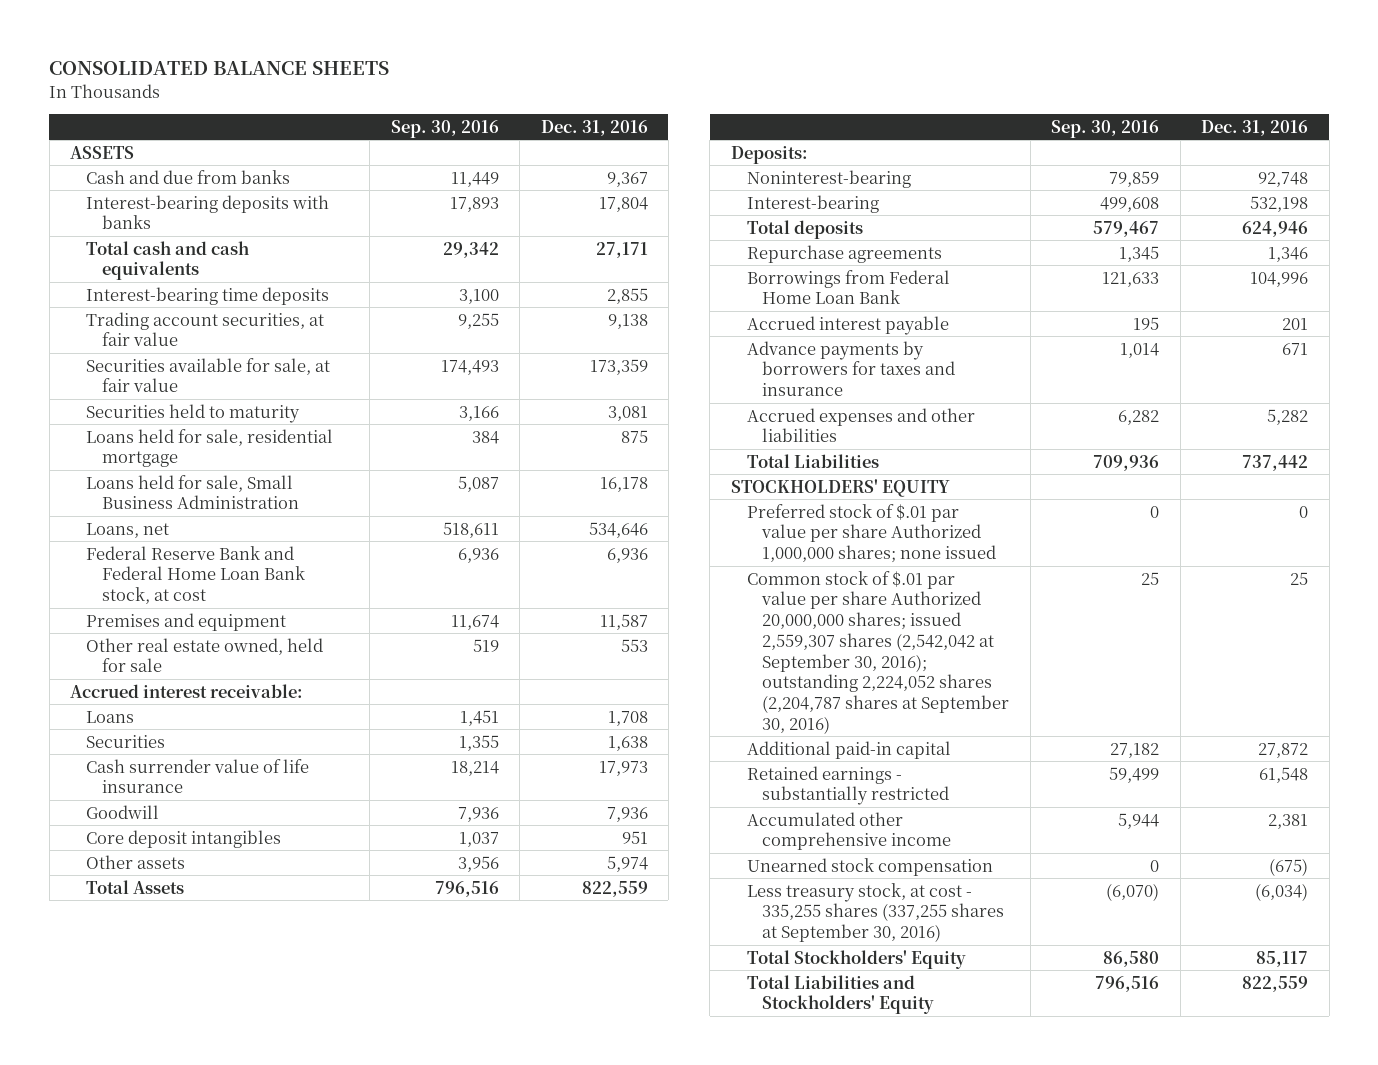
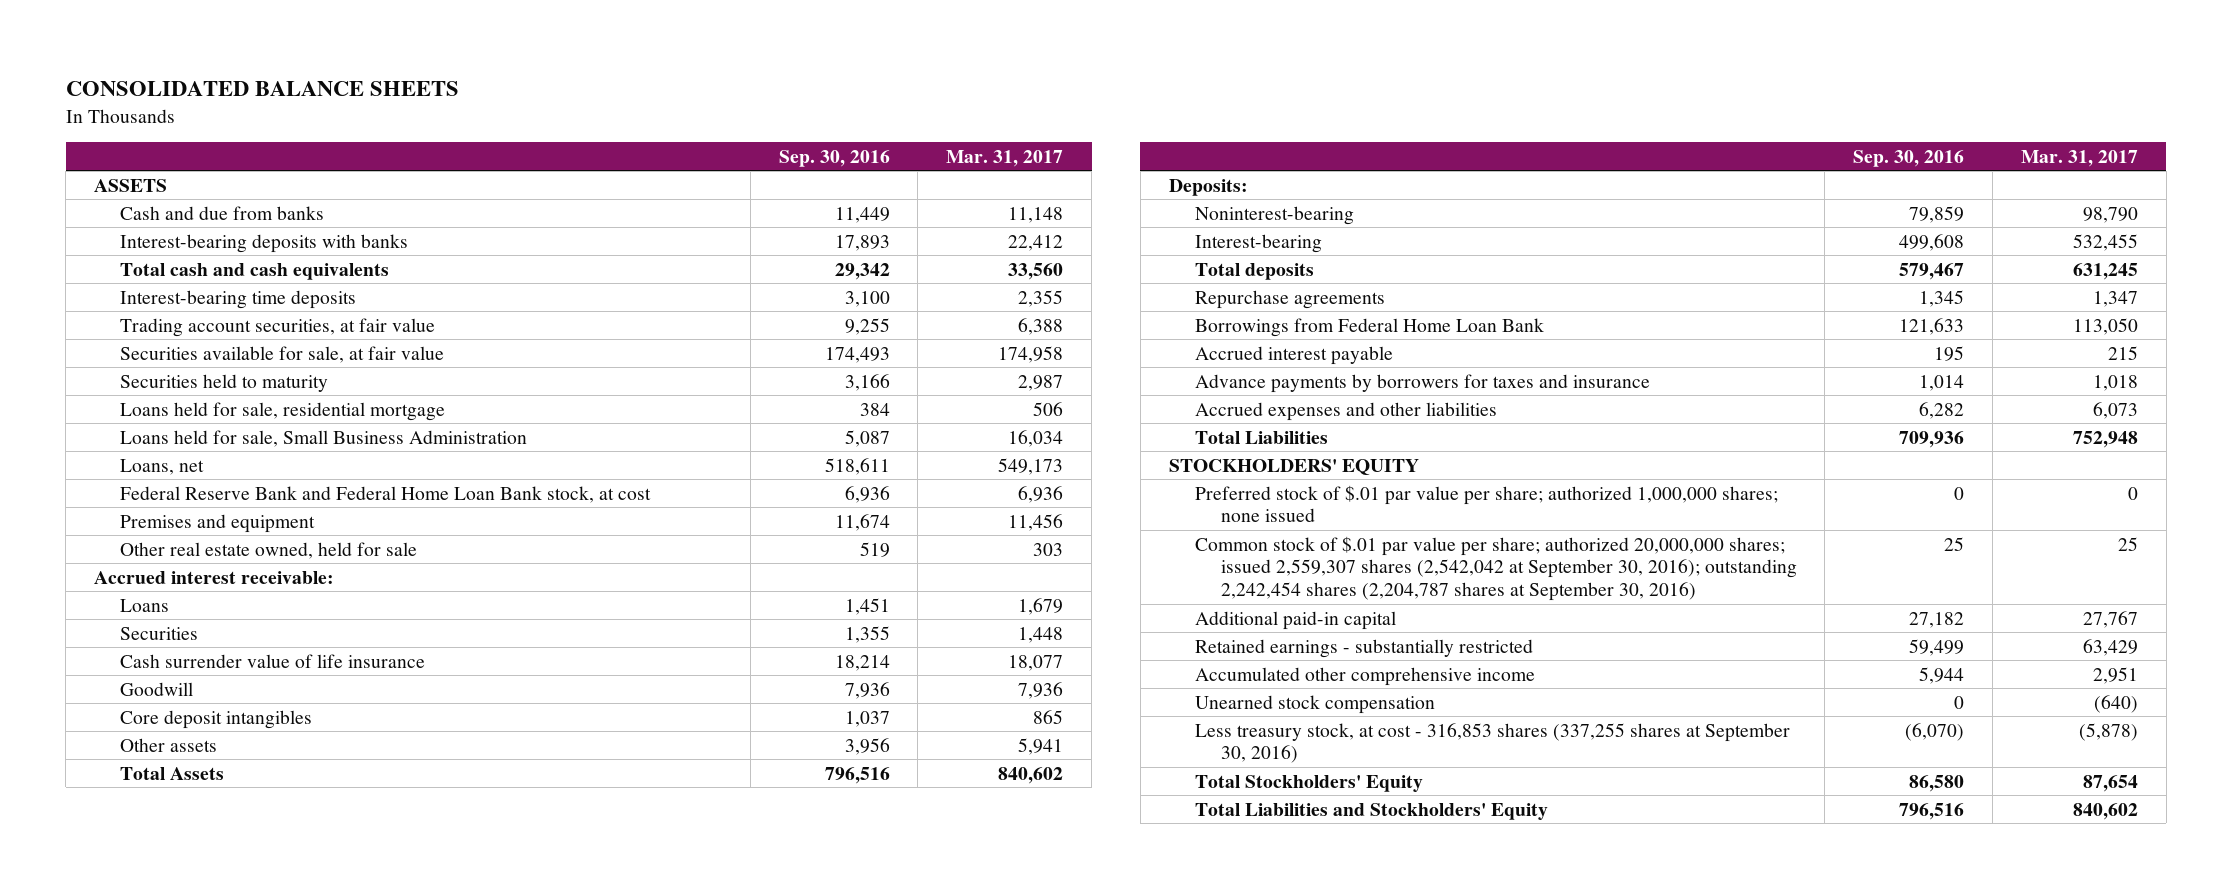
[540,119,648,136] Dec. 31, 2016 -> none
none -> [946,149,1064,167] Mar. 31, 2017
[746,503,997,564] Preferred stock of $.01 par value per share Authorized 1,000,000 shares; none issued -> [1194,484,1778,523] Preferred stock of $.01 par value per share; authorized 1,000,000 shares; none issued
[746,570,1010,734] Common stock of $.01 par value per share Authorized 20,000,000 shares; issued 2,559,307 shares (2,542,042 at September 30, 2016); outstanding 2,224,052 shares (2,204,787 shares at September 30, 2016) -> [1194,535,1797,601] Common stock of $.01 par value per share; authorized 20,000,000 shares; issued 2,559,307 shares (2,542,042 at September 30, 2016); outstanding 2,242,454 shares (2,204,787 shares at September 30, 2016)
[746,882,1005,943] Less treasury stock, at cost - 335,255 shares (337,255 shares at September 30, 2016) -> [1194,722,1790,764] Less treasury stock, at cost - 316,853 shares (337,255 shares at September 30, 2016)

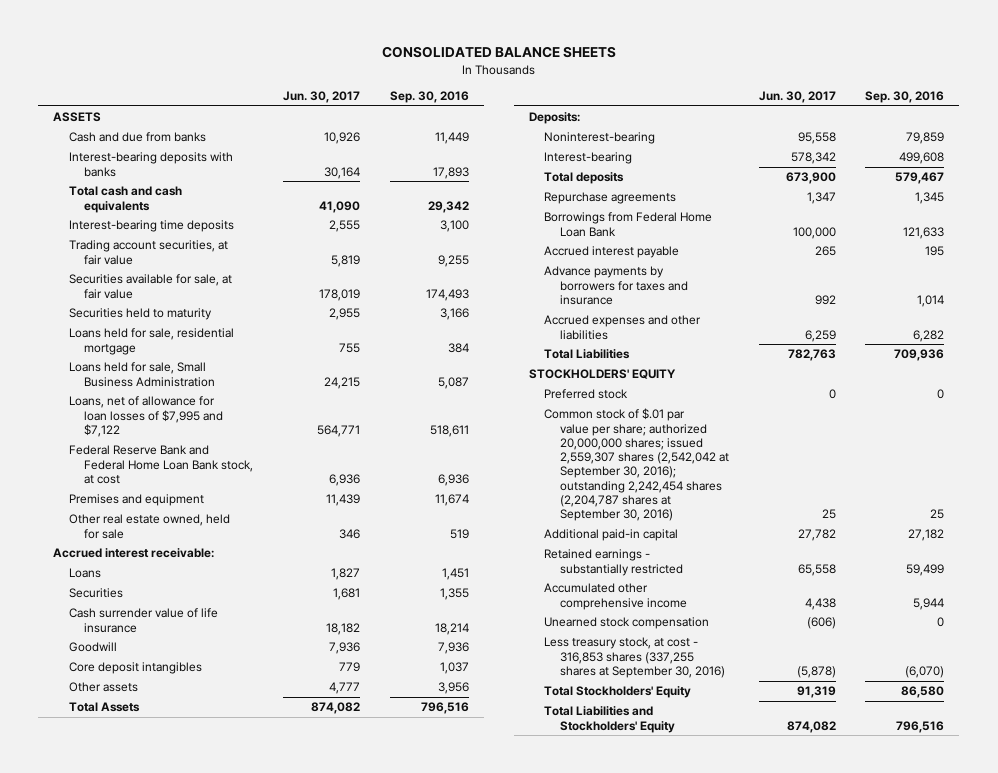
[946,149,1064,167] Mar. 31, 2017 -> none
none -> [282,91,360,104] Jun. 30, 2017
[120,458,205,475] Loans, net -> [68,396,224,437] Loans, net of allowance for loan losses of $7,995 and $7,122
[1194,484,1778,523] Preferred stock of $.01 par value per share; authorized 1,000,000 shares; none issued -> [544,389,629,400] Preferred stock

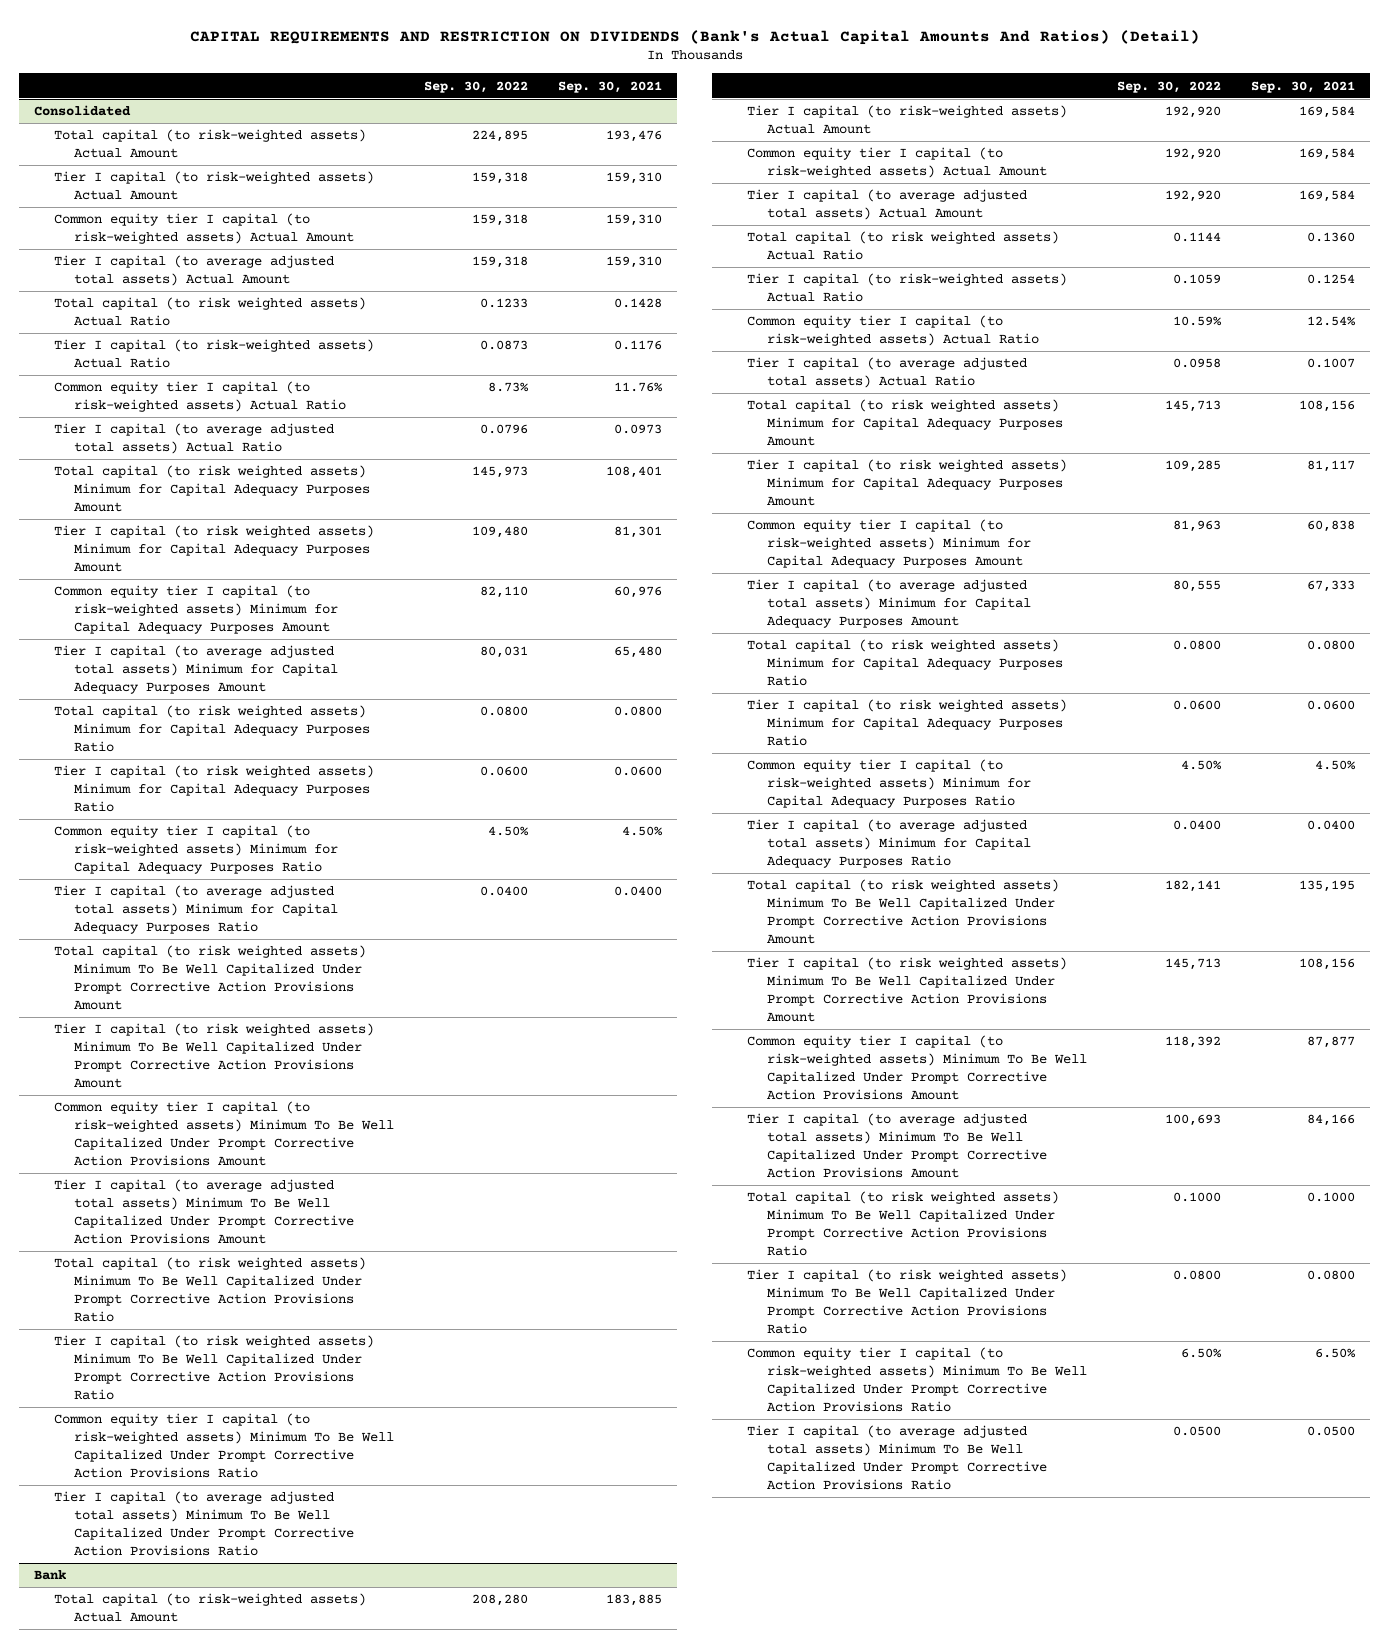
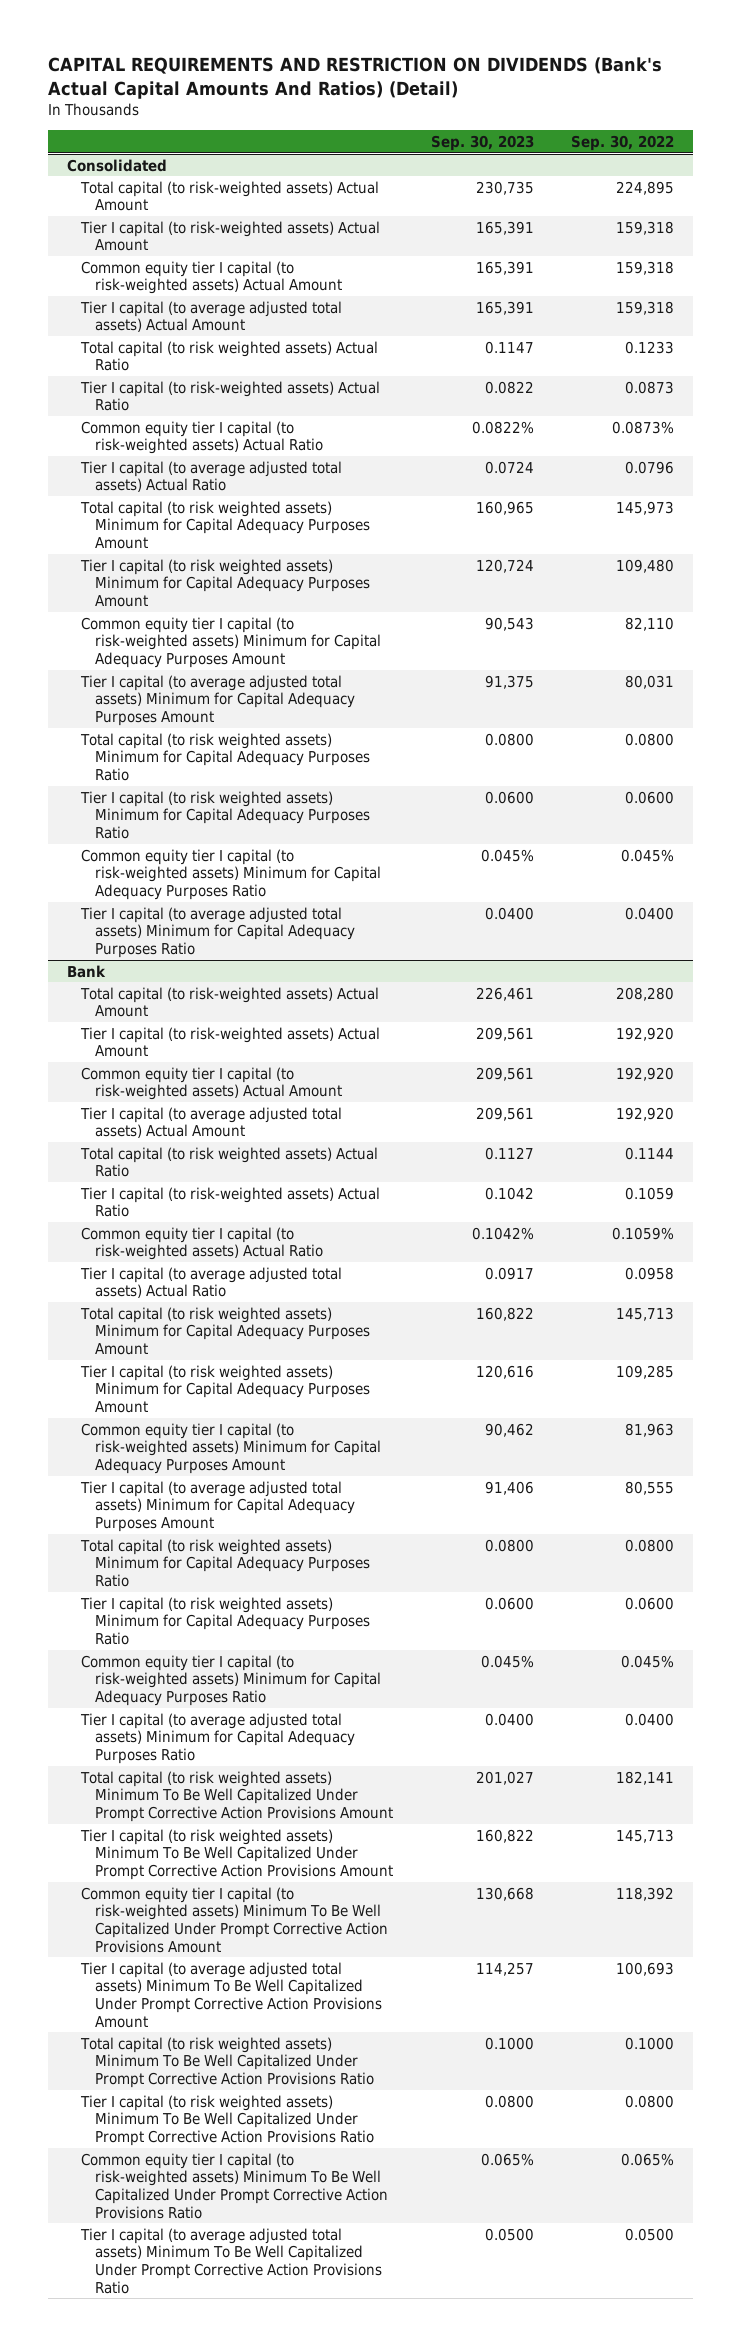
[558,80,663,93] Sep. 30, 2021 -> none
none -> [430,135,534,152] Sep. 30, 2023
[487,382,529,393] 8.73% -> [612,420,675,434] 0.0873%
[487,826,529,837] 4.50% -> [621,848,675,862] 0.045%
[53,945,366,1010] Total capital (to risk weighted assets) Minimum To Be Well Capitalized Under Prompt Corrective Action Provisions Amount -> none
[53,1023,374,1088] Tier I capital (to risk weighted assets) Minimum To Be Well Capitalized Under Prompt Corrective Action Provisions Amount -> none
[53,1101,394,1166] Common equity tier I capital (to risk-weighted assets) Minimum To Be Well Capitalized Under Prompt Corrective Action Provisions Amount -> none
[53,1179,354,1244] Tier I capital (to average adjusted total assets) Minimum To Be Well Capitalized Under Prompt Corrective Action Provisions Amount -> none
[53,1257,366,1322] Total capital (to risk weighted assets) Minimum To Be Well Capitalized Under Prompt Corrective Action Provisions Ratio -> none
[53,1335,374,1400] Tier I capital (to risk weighted assets) Minimum To Be Well Capitalized Under Prompt Corrective Action Provisions Ratio -> none
[53,1413,394,1478] Common equity tier I capital (to risk-weighted assets) Minimum To Be Well Capitalized Under Prompt Corrective Action Provisions Ratio -> none
[53,1491,354,1556] Tier I capital (to average adjusted total assets) Minimum To Be Well Capitalized Under Prompt Corrective Action Provisions Ratio -> none
[1173,316,1223,327] 10.59% -> [612,1226,675,1240] 0.1059%
[1181,760,1223,771] 4.50% -> [621,1654,675,1668] 0.045%
[1181,1348,1223,1359] 6.50% -> [621,2152,675,2166] 0.065%

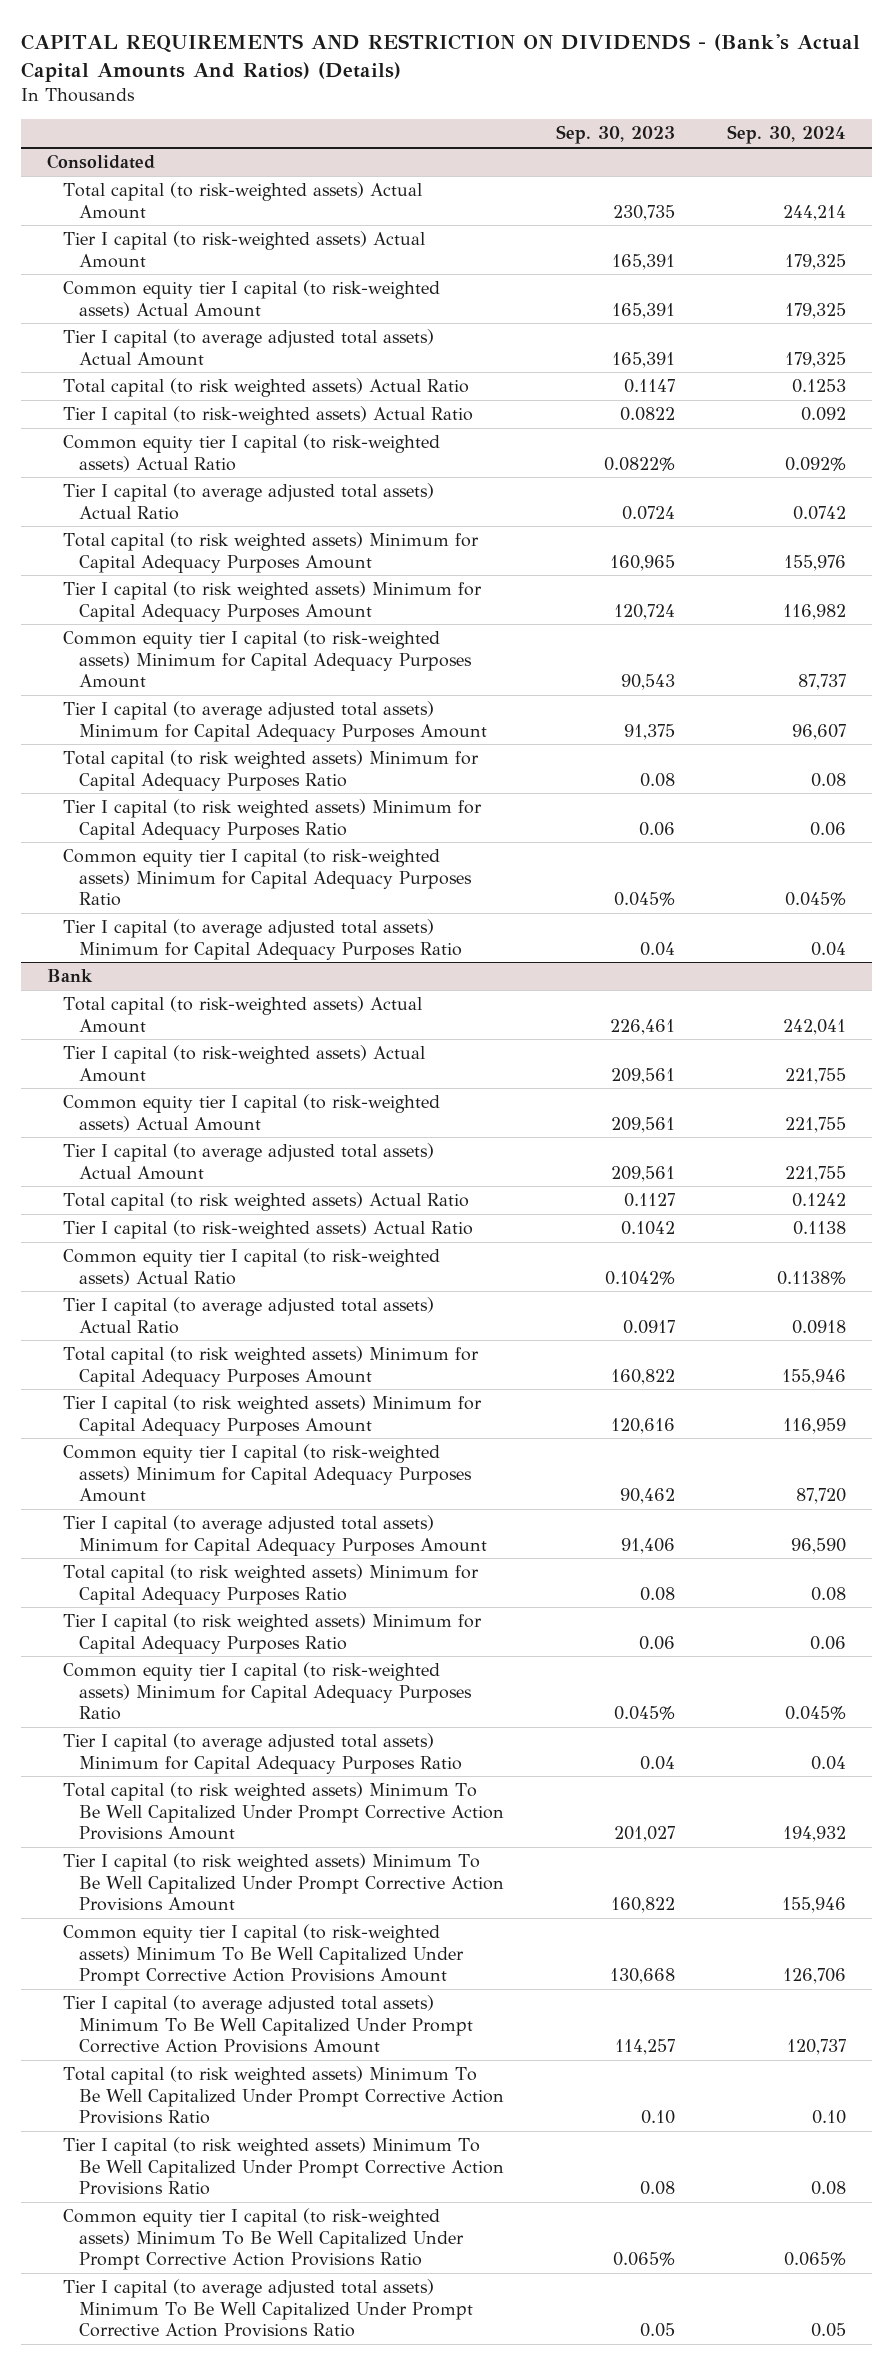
[47,57,662,99] CAPITAL REQUIREMENTS AND RESTRICTION ON DIVIDENDS (Bank's Actual Capital Amounts And Ratios) (Detail) -> [21,34,861,82] CAPITAL REQUIREMENTS AND RESTRICTION ON DIVIDENDS - (Bank's Actual Capital Amounts And Ratios) (Details)
[571,135,675,152] Sep. 30, 2022 -> none
none -> [726,125,846,145] Sep. 30, 2024
[484,732,534,746] 0.0800 -> [639,772,675,787] 0.08
[484,790,534,804] 0.0600 -> [638,821,675,836] 0.06
[484,906,534,920] 0.0400 -> [639,941,675,956] 0.04
[484,1538,534,1552] 0.0800 -> [639,1586,675,1601] 0.08
[484,1596,534,1610] 0.0600 -> [638,1635,675,1650] 0.06
[484,1712,534,1726] 0.0400 -> [639,1755,675,1770] 0.04
[484,2036,534,2050] 0.1000 -> [640,2109,675,2124] 0.10
[484,2094,534,2108] 0.0800 -> [639,2180,675,2195] 0.08
[484,2227,534,2241] 0.0500 -> [639,2322,675,2337] 0.05

